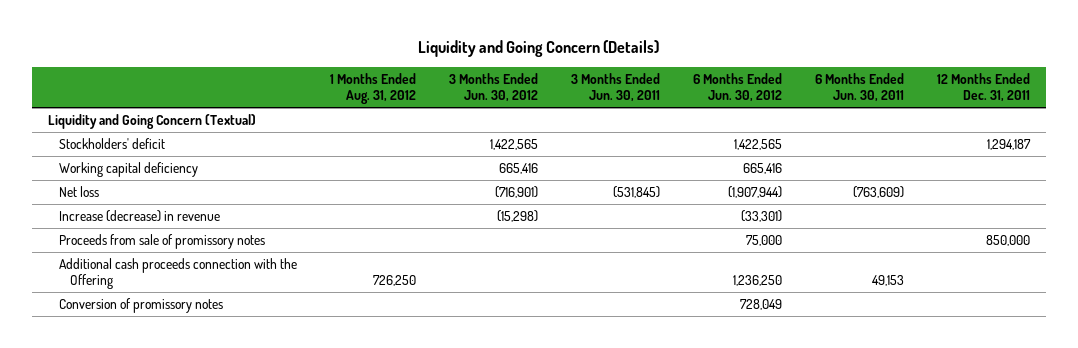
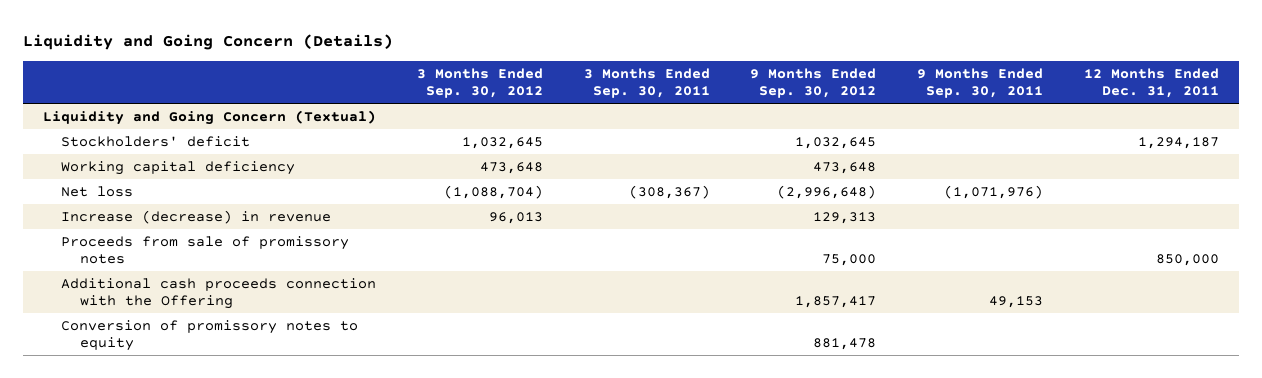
[330,72,417,105] 1 Months Ended Aug. 31, 2012 -> none
[449,72,539,103] 3 Months Ended Jun. 30, 2012 -> none
[570,72,660,103] 3 Months Ended Jun. 30, 2011 -> none
[692,72,782,103] 6 Months Ended Jun. 30, 2012 -> none
[814,72,904,103] 6 Months Ended Jun. 30, 2011 -> none
none -> [417,67,544,99] 3 Months Ended Sep. 30, 2012
none -> [583,67,710,99] 3 Months Ended Sep. 30, 2011
none -> [750,67,877,99] 9 Months Ended Sep. 30, 2012
none -> [917,67,1044,99] 9 Months Ended Sep. 30, 2011
[59,298,224,314] Conversion of promissory notes -> [61,319,359,352] Conversion of promissory notes to equity

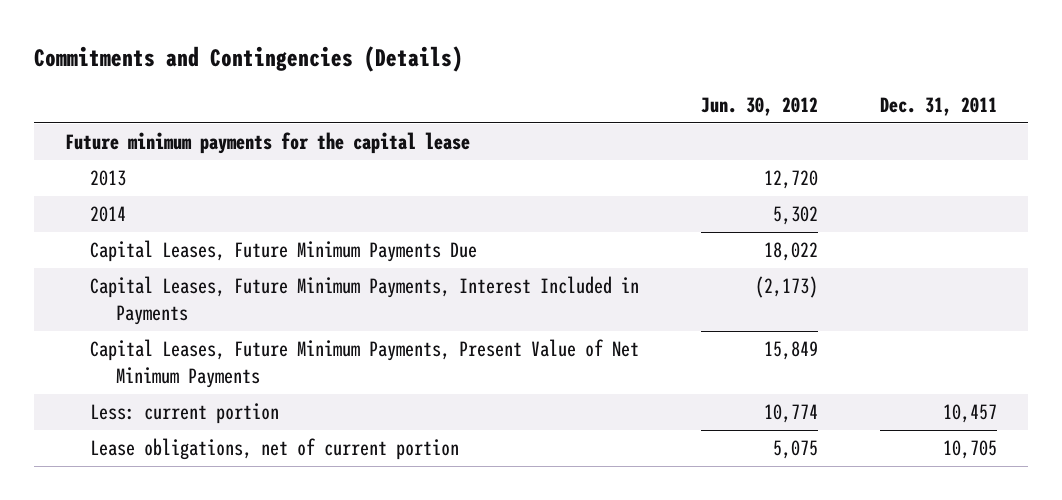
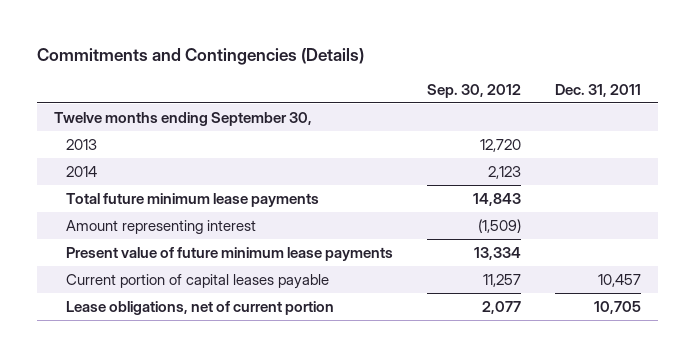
[701,96,819,116] Jun. 30, 2012 -> none
none -> [426,83,521,98] Sep. 30, 2012
[64,132,470,155] Future minimum payments for the capital lease -> none
none -> [54,111,313,126] Twelve months ending September 30,
[90,240,478,263] Capital Leases, Future Minimum Payments Due -> [65,192,319,207] Total future minimum lease payments
[90,276,640,325] Capital Leases, Future Minimum Payments, Interest Included in Payments -> [65,219,256,234] Amount representing interest
[90,339,640,388] Capital Leases, Future Minimum Payments, Present Value of Net Minimum Payments -> [65,246,393,261] Present value of future minimum lease payments
[90,403,280,425] Less: current portion -> [65,273,329,289] Current portion of capital leases payable

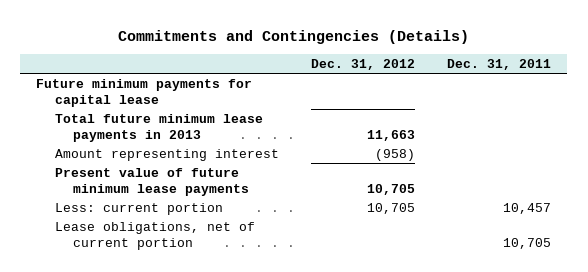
[426,83,521,98] Sep. 30, 2012 -> none
none -> [310,58,415,70] Dec. 31, 2012
[54,111,313,126] Twelve months ending September 30, -> none
[65,138,97,150] 2013 -> none
[65,165,97,177] 2014 -> none
none -> [36,78,253,107] Future minimum payments for capital lease
[65,192,319,207] Total future minimum lease payments -> [54,113,263,142] Total future minimum lease payments in 2013
[65,273,329,289] Current portion of capital leases payable -> [54,202,223,215] Less: current portion

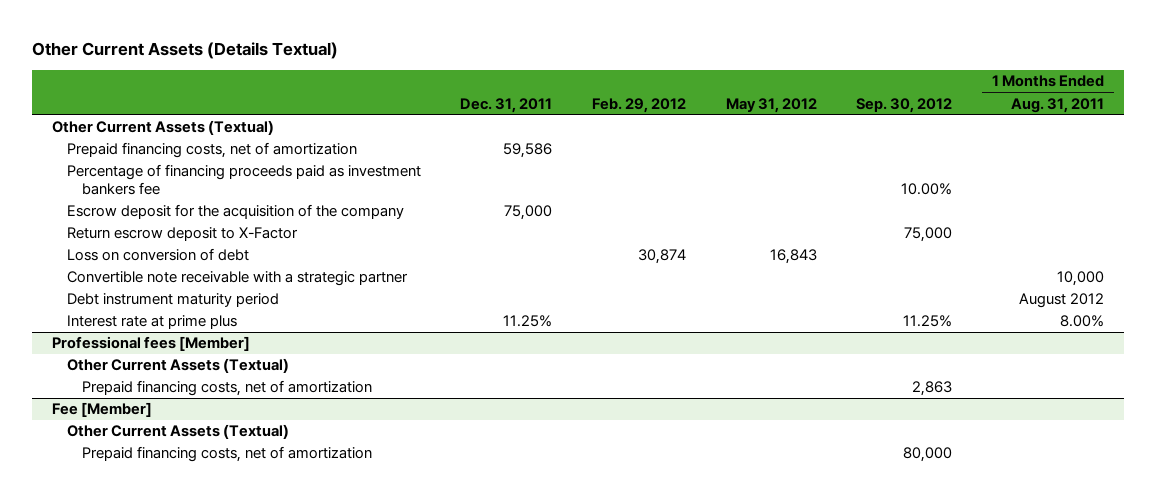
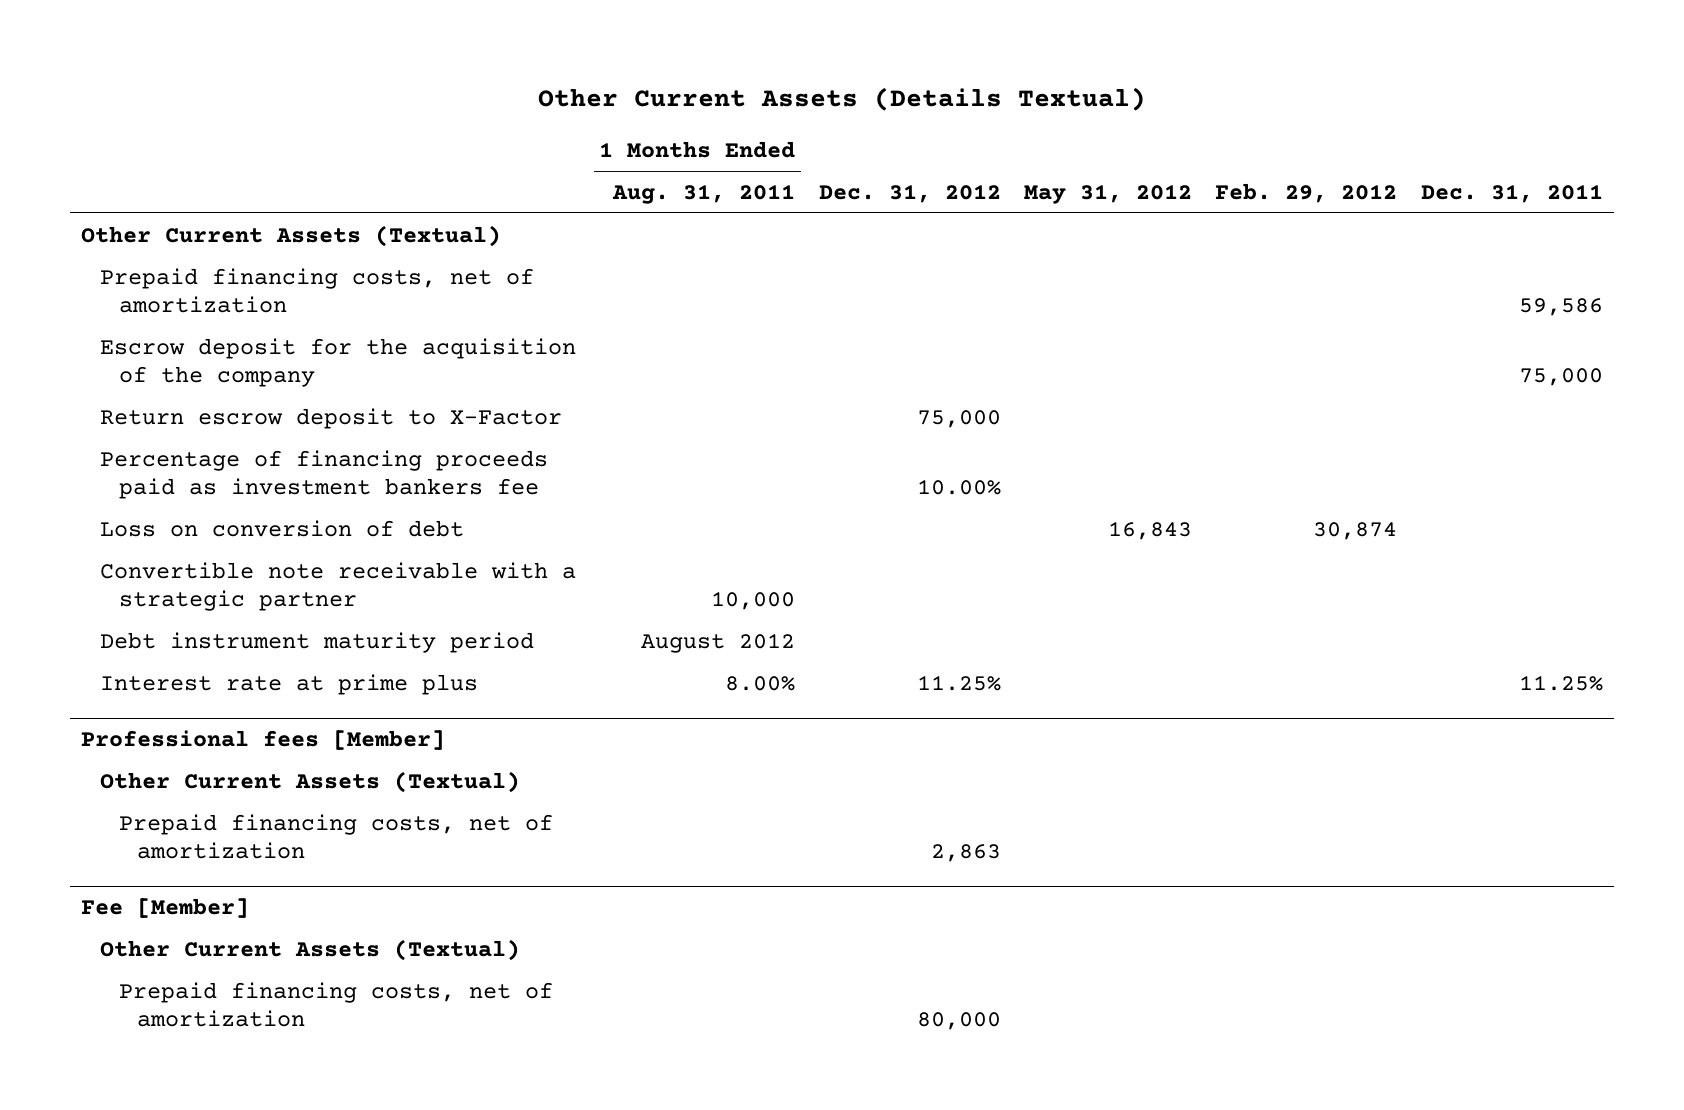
[856,97,953,113] Sep. 30, 2012 -> none
none -> [818,183,1001,203] Dec. 31, 2012
[66,164,421,196] Percentage of financing proceeds paid as investment bankers fee -> [100,449,549,499] Percentage of financing proceeds paid as investment bankers fee

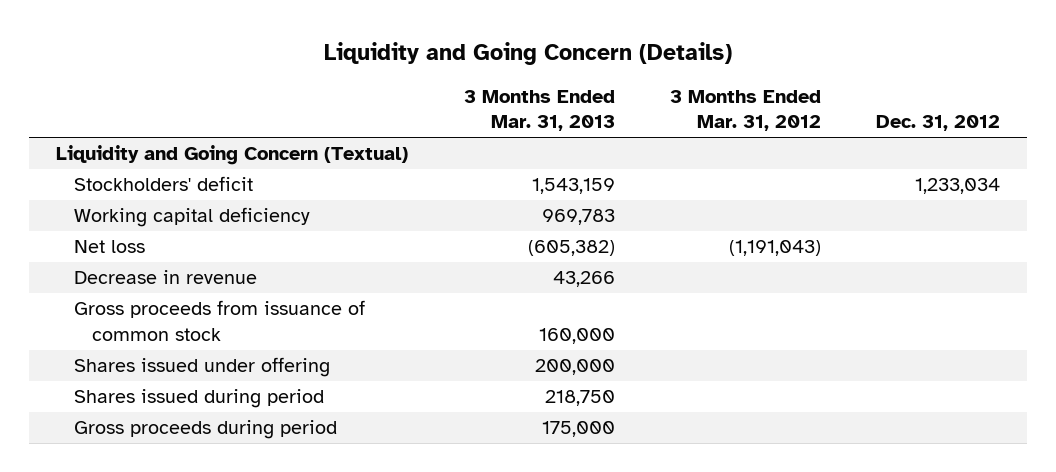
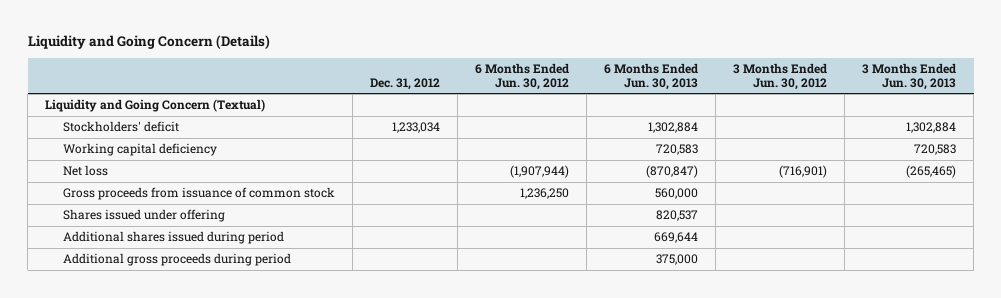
[463,89,615,132] 3 Months Ended Mar. 31, 2013 -> none
[669,89,821,132] 3 Months Ended Mar. 31, 2012 -> none
none -> [474,62,569,90] 6 Months Ended Jun. 30, 2012
none -> [604,62,699,90] 6 Months Ended Jun. 30, 2013
none -> [733,62,828,90] 3 Months Ended Jun. 30, 2012
none -> [862,62,957,90] 3 Months Ended Jun. 30, 2013
[74,270,258,285] Decrease in revenue -> none
[74,389,325,409] Shares issued during period -> [62,231,284,245] Additional shares issued during period
[74,420,338,440] Gross proceeds during period -> [62,253,291,267] Additional gross proceeds during period

